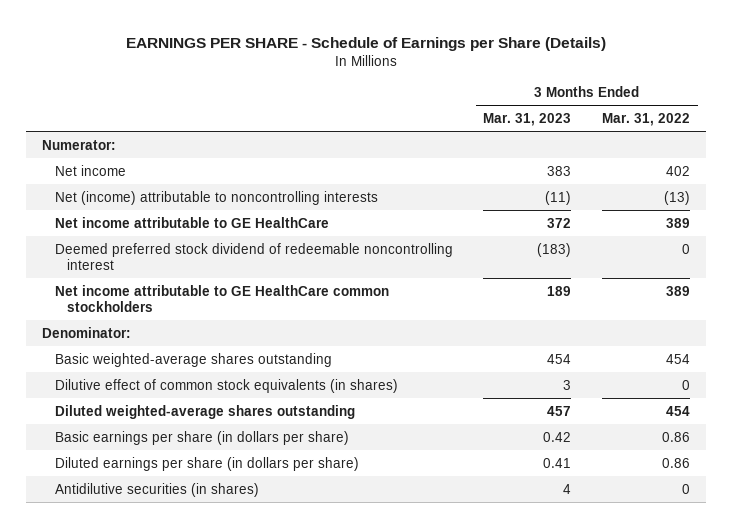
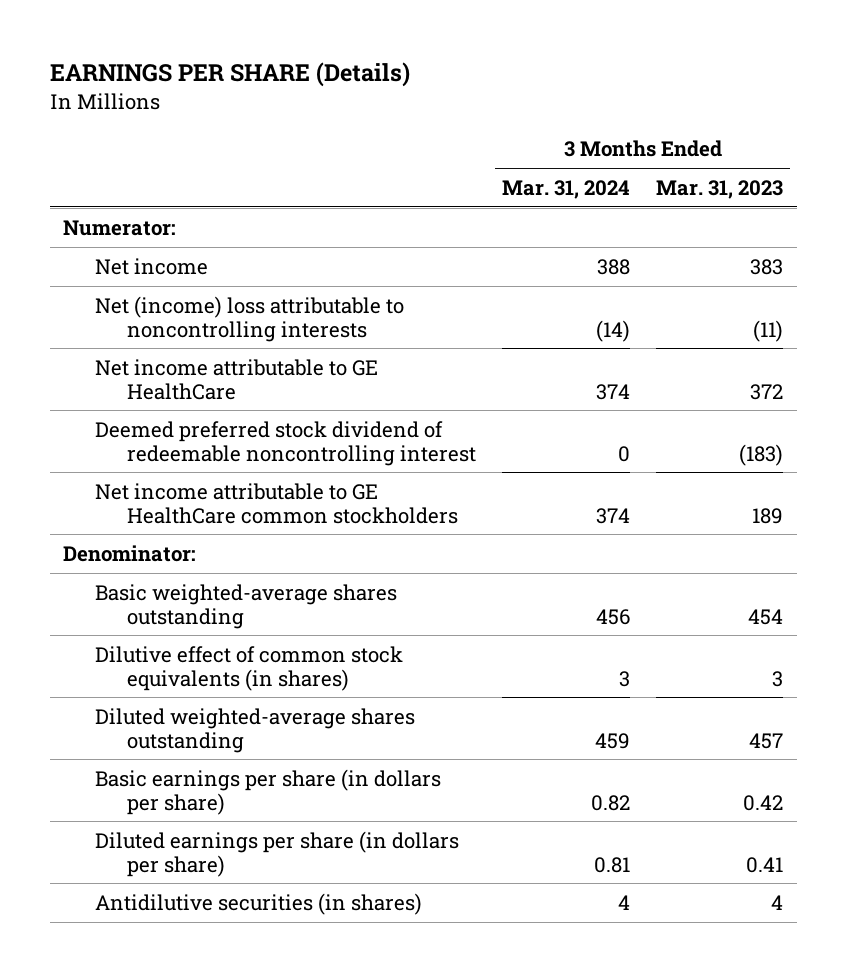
[126,36,607,51] EARNINGS PER SHARE - Schedule of Earnings per Share (Details) -> [49,62,410,88] EARNINGS PER SHARE (Details)
[602,113,691,127] Mar. 31, 2022 -> none
none -> [501,179,630,199] Mar. 31, 2024
[54,190,378,205] Net (income) attributable to noncontrolling interests -> [94,295,404,342] Net (income) loss attributable to noncontrolling interests

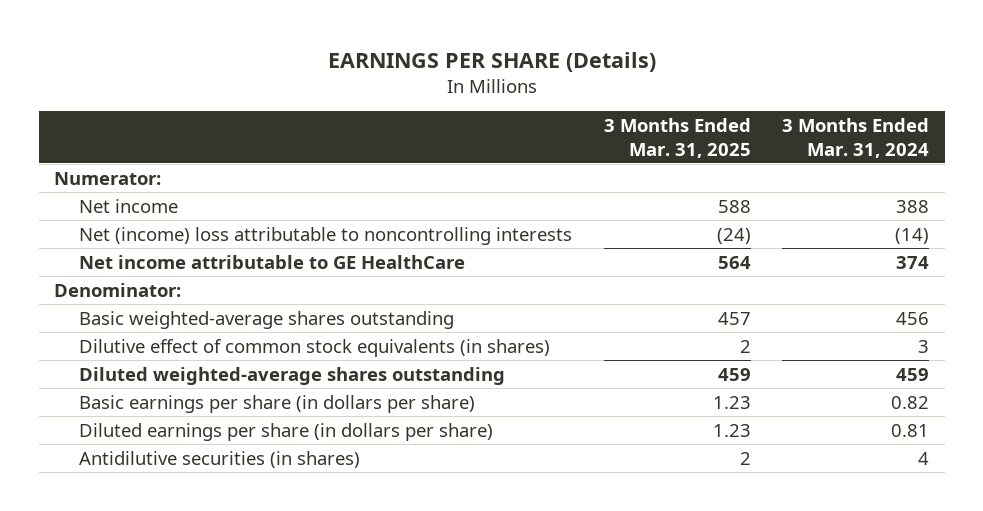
[656,179,784,199] Mar. 31, 2023 -> none
none -> [603,118,751,158] 3 Months Ended Mar. 31, 2025
[94,420,476,466] Deemed preferred stock dividend of redeemable noncontrolling interest -> none
[94,482,458,524] Net income attributable to GE HealthCare common stockholders -> none

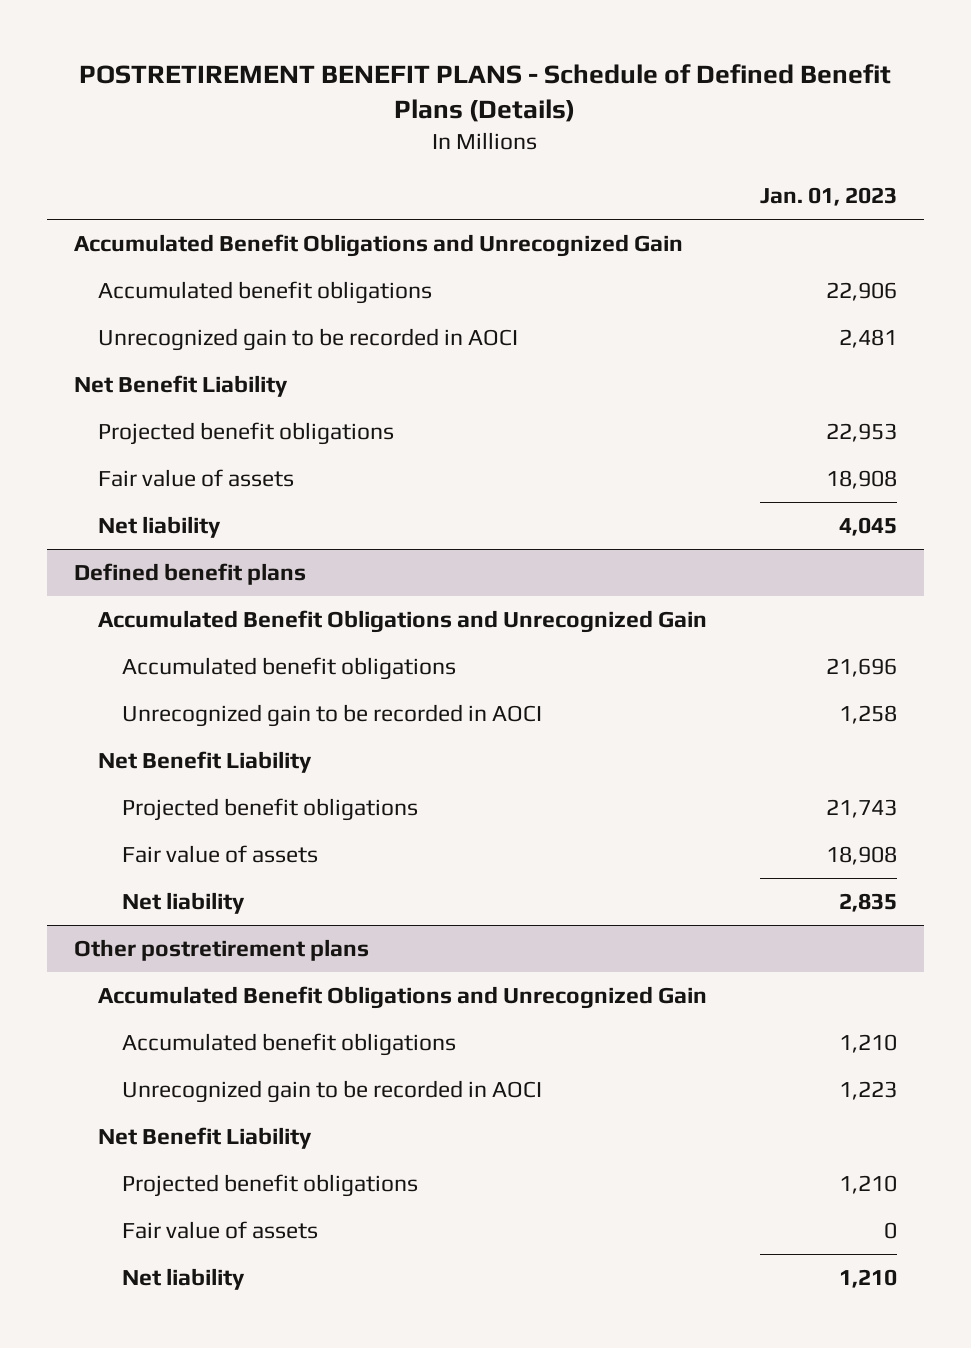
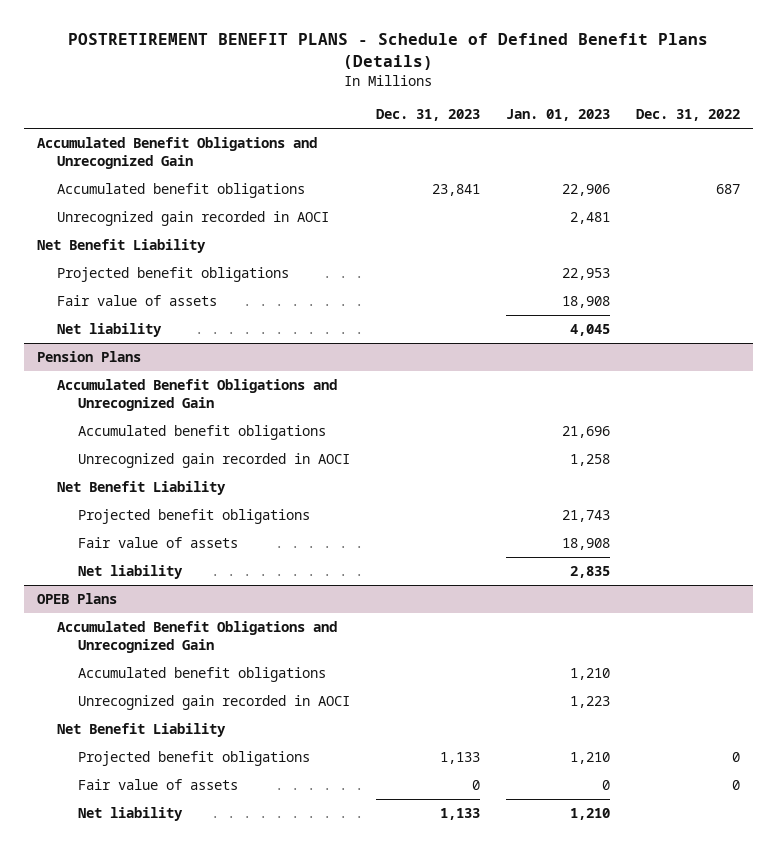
none -> [375,109,480,122] Dec. 31, 2023
none -> [635,109,740,122] Dec. 31, 2022
[97,327,518,351] Unrecognized gain to be recorded in AOCI -> [57,211,330,227] Unrecognized gain recorded in AOCI
[73,562,306,585] Defined benefit plans -> [36,351,141,363] Pension Plans
[121,703,542,727] Unrecognized gain to be recorded in AOCI -> [78,453,351,469] Unrecognized gain recorded in AOCI
[73,938,369,961] Other postretirement plans -> [36,593,117,605] OPEB Plans
[121,1079,542,1103] Unrecognized gain to be recorded in AOCI -> [78,695,351,711] Unrecognized gain recorded in AOCI

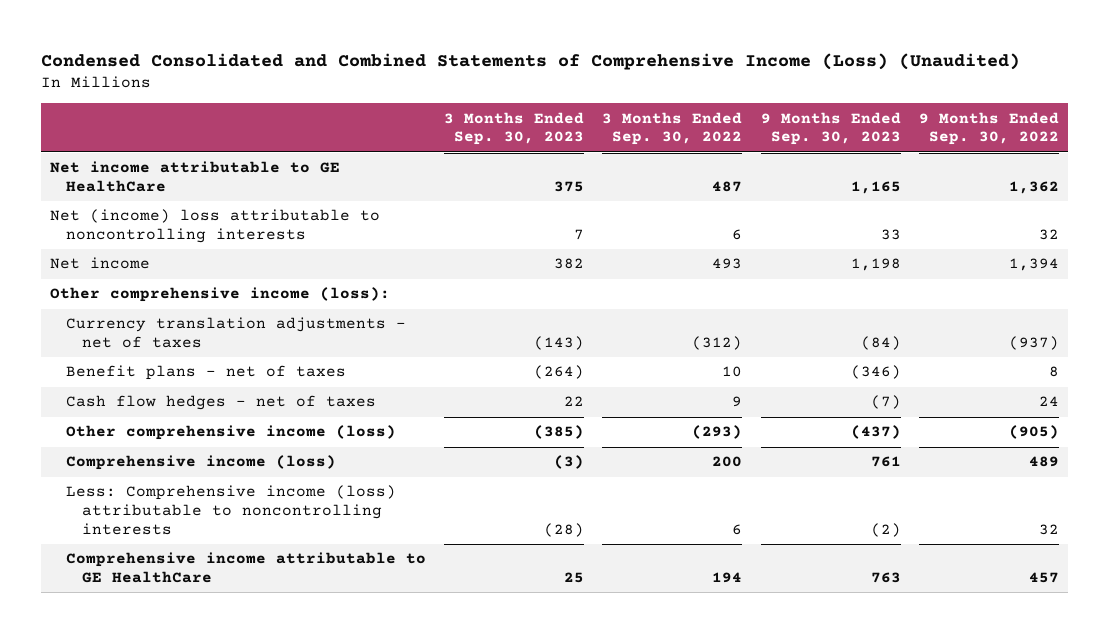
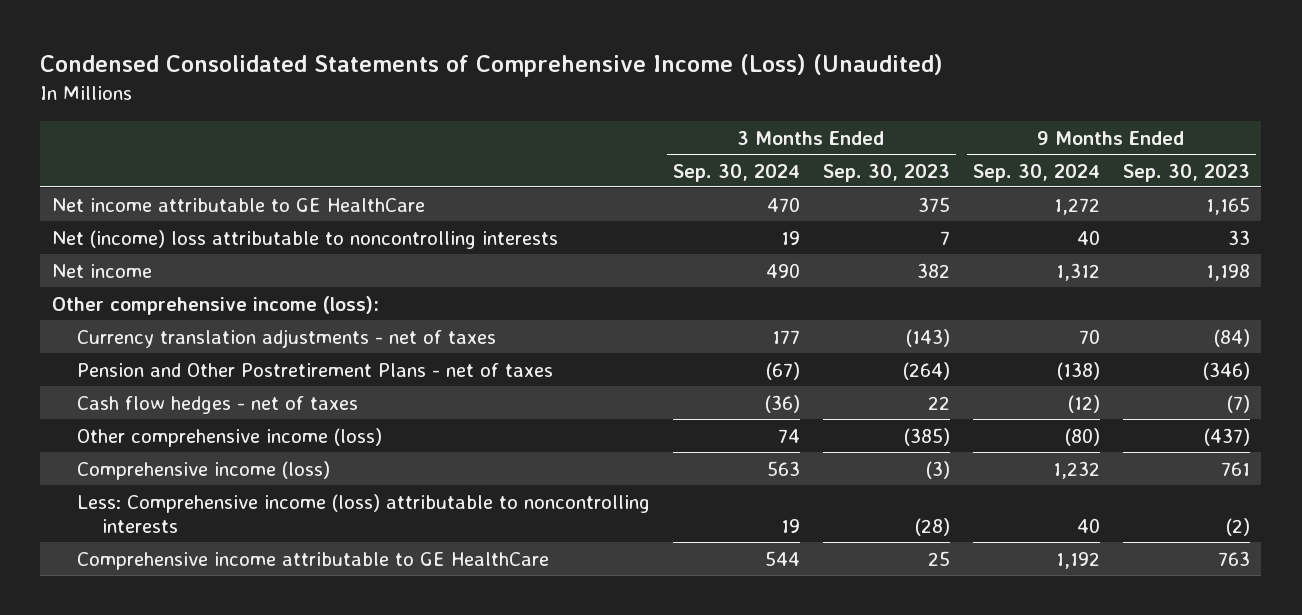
[41,53,1021,71] Condensed Consolidated and Combined Statements of Comprehensive Income (Loss) (Unaudited) -> [40,54,944,78] Condensed Consolidated Statements of Comprehensive Income (Loss) (Unaudited)
[602,111,743,146] 3 Months Ended Sep. 30, 2022 -> none
[918,111,1059,146] 9 Months Ended Sep. 30, 2022 -> none
none -> [672,163,800,182] Sep. 30, 2024
none -> [972,163,1100,182] Sep. 30, 2024
[66,365,347,381] Benefit plans - net of taxes -> [76,362,553,377] Pension and Other Postretirement Plans - net of taxes

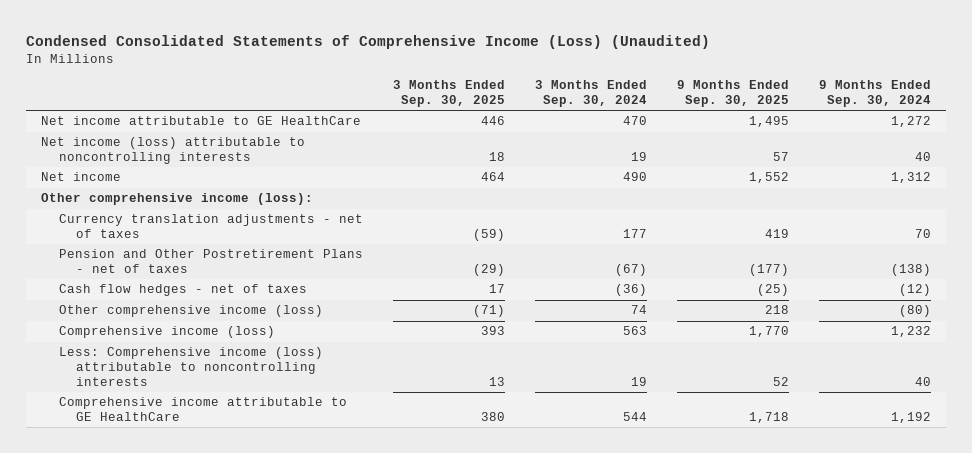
[822,163,950,182] Sep. 30, 2023 -> none
[1122,163,1250,182] Sep. 30, 2023 -> none
none -> [392,80,505,107] 3 Months Ended Sep. 30, 2025
none -> [677,80,790,107] 9 Months Ended Sep. 30, 2025
[51,229,558,249] Net (income) loss attributable to noncontrolling interests -> [41,137,306,165] Net income (loss) attributable to noncontrolling interests

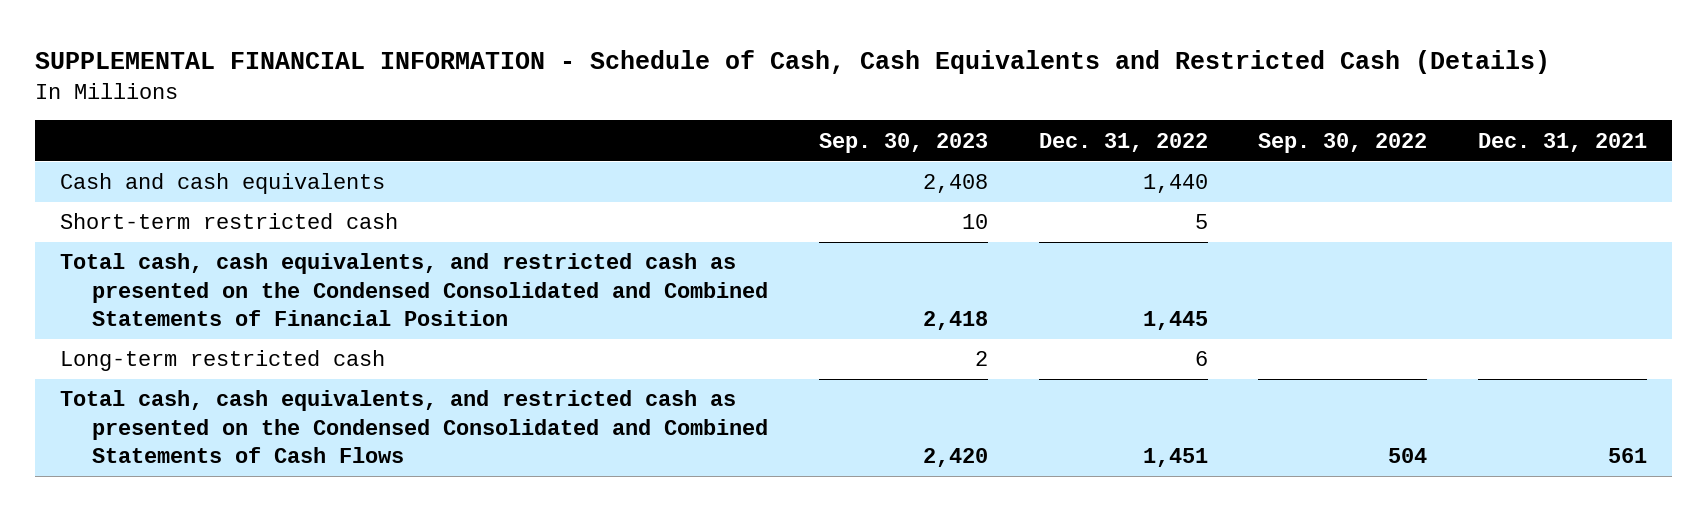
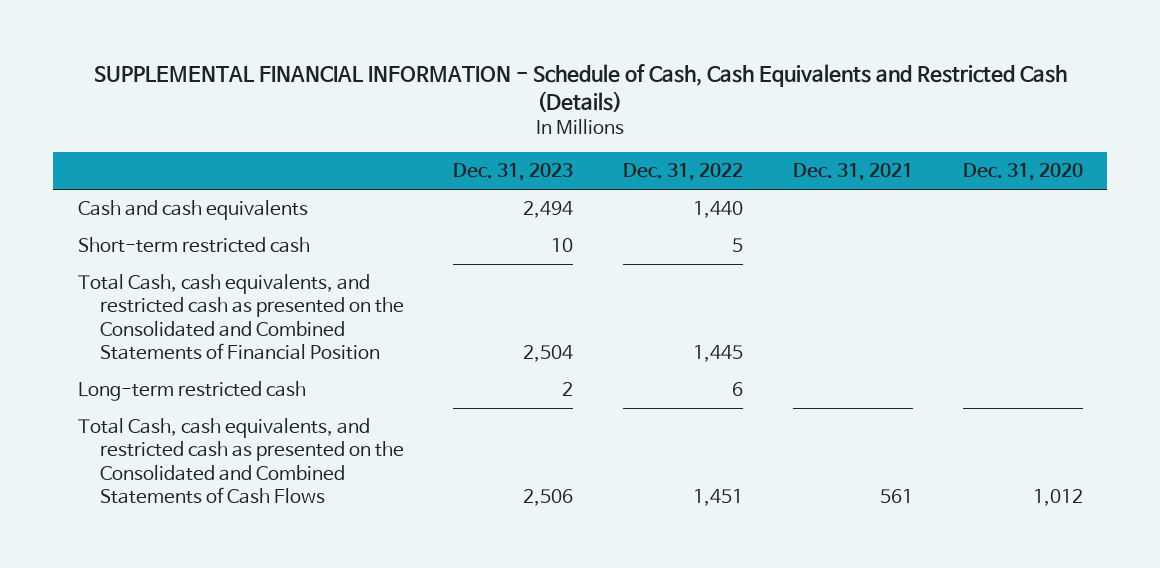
[818,132,988,153] Sep. 30, 2023 -> none
[1258,132,1428,153] Sep. 30, 2022 -> none
none -> [453,163,574,182] Dec. 31, 2023
none -> [962,163,1083,182] Dec. 31, 2020
[60,253,769,326] Total cash, cash equivalents, and restricted cash as presented on the Condensed Consolidated and Combined Statements of Financial Position -> [77,274,404,361] Total Cash, cash equivalents, and restricted cash as presented on the Consolidated and Combined Statements of Financial Position
[60,390,769,463] Total cash, cash equivalents, and restricted cash as presented on the Condensed Consolidated and Combined Statements of Cash Flows -> [77,418,404,505] Total Cash, cash equivalents, and restricted cash as presented on the Consolidated and Combined Statements of Cash Flows

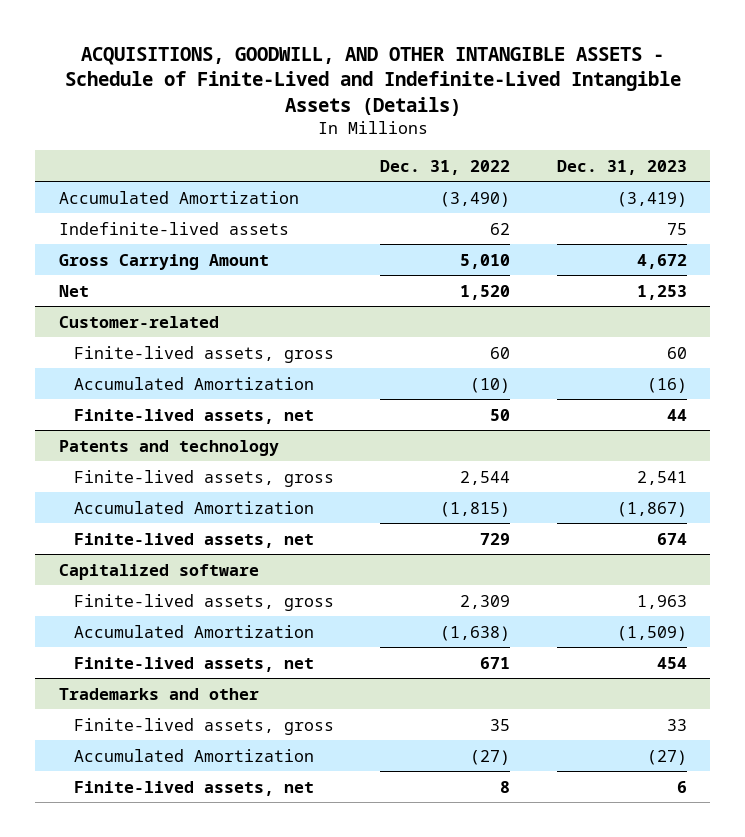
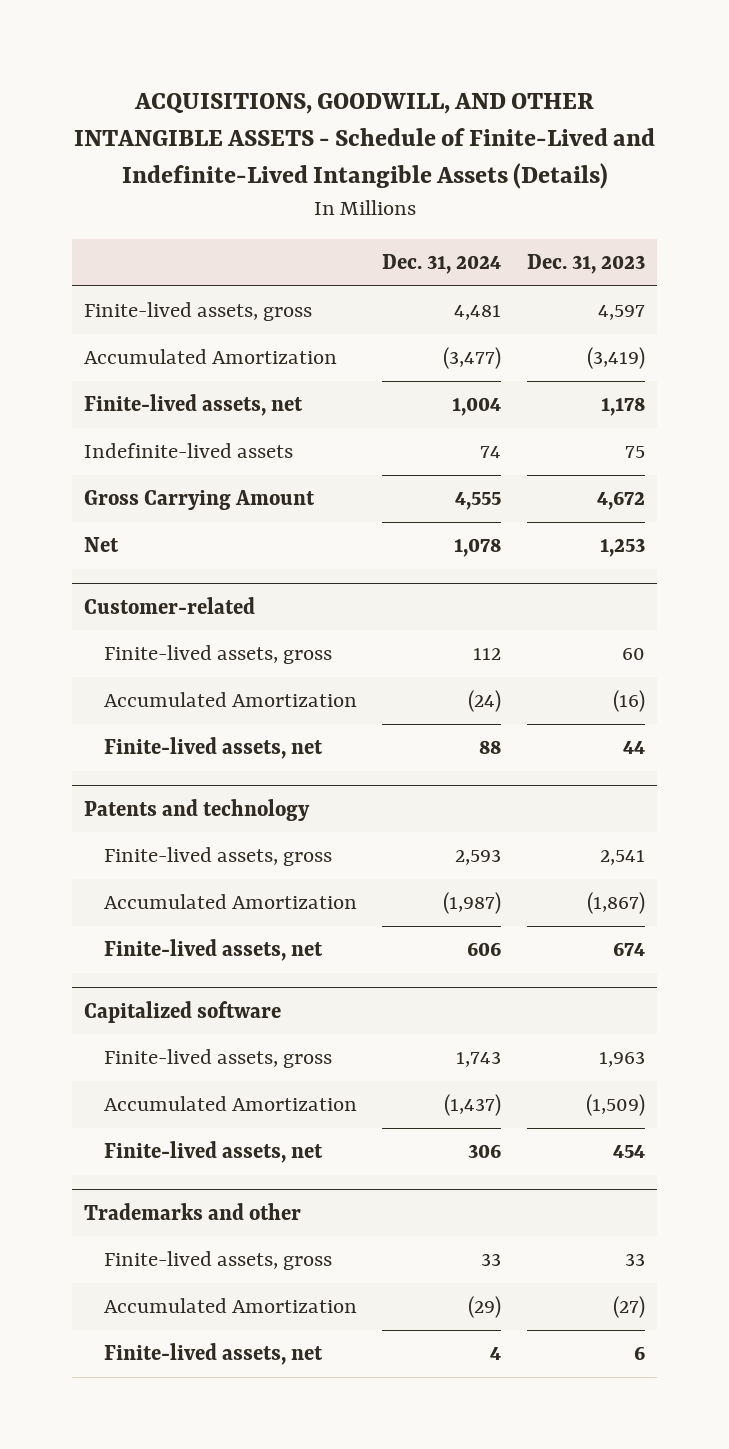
[380,159,511,175] Dec. 31, 2022 -> none
none -> [382,254,502,275] Dec. 31, 2024
none -> [84,302,313,322] Finite-lived assets, gross
none -> [84,394,304,417] Finite-lived assets, net

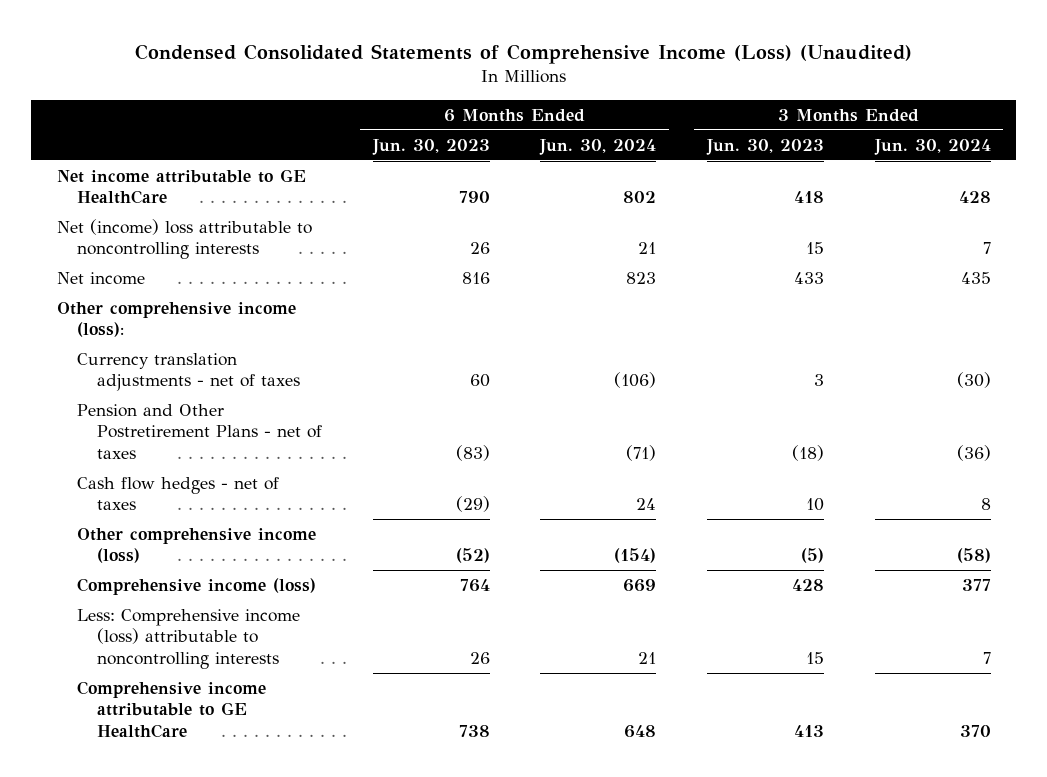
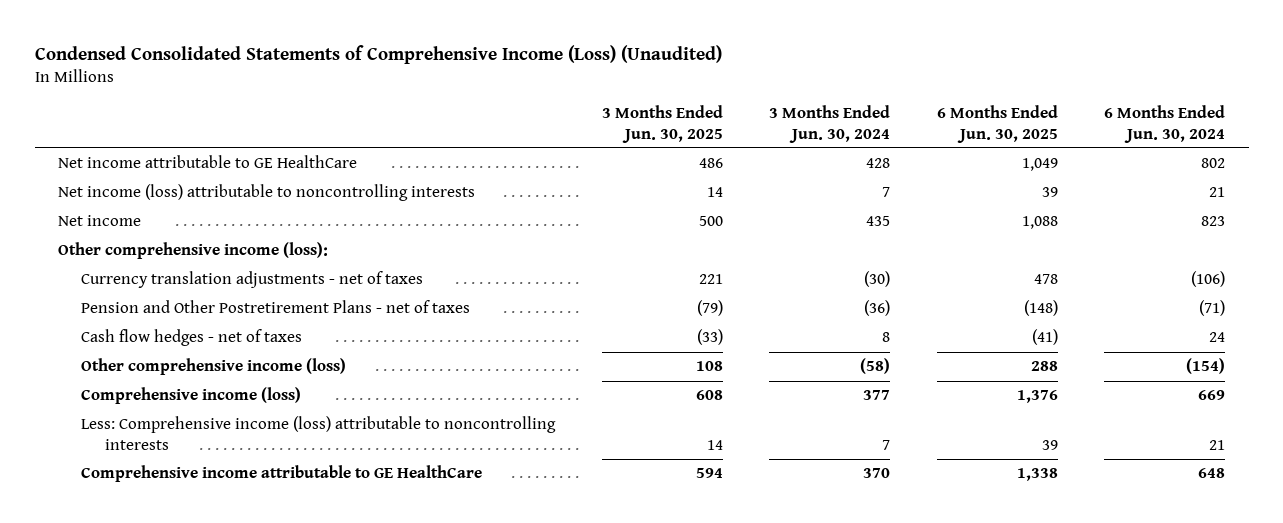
[371,138,490,155] Jun. 30, 2023 -> none
[706,138,825,155] Jun. 30, 2023 -> none
none -> [601,105,723,143] 3 Months Ended Jun. 30, 2025
none -> [936,105,1058,143] 6 Months Ended Jun. 30, 2025
[56,219,312,260] Net (income) loss attributable to noncontrolling interests -> [57,184,475,202] Net income (loss) attributable to noncontrolling interests

